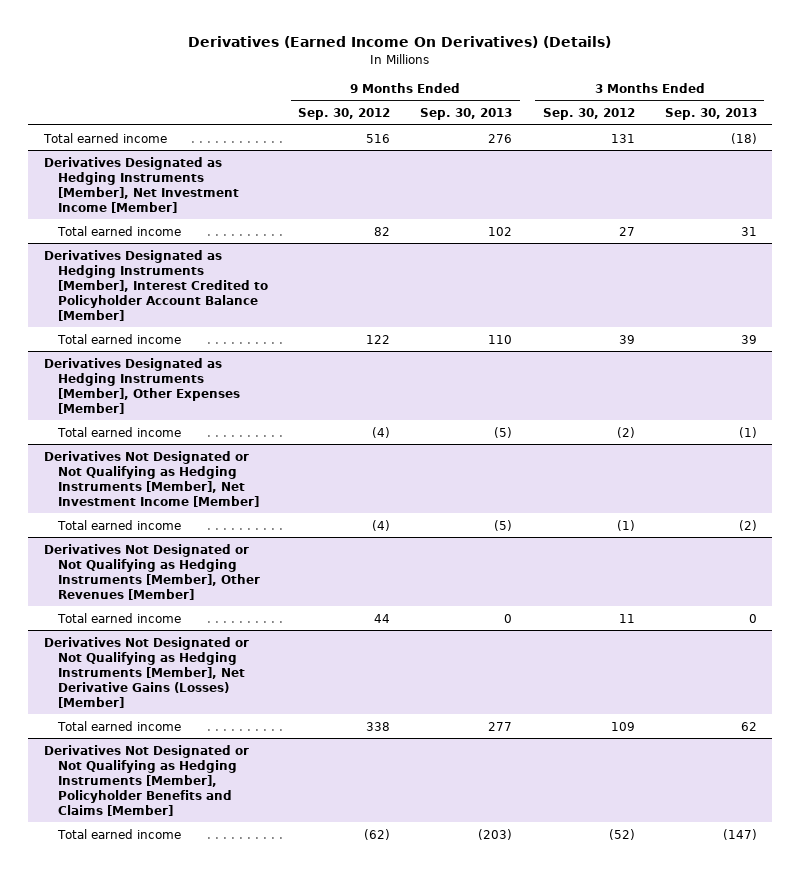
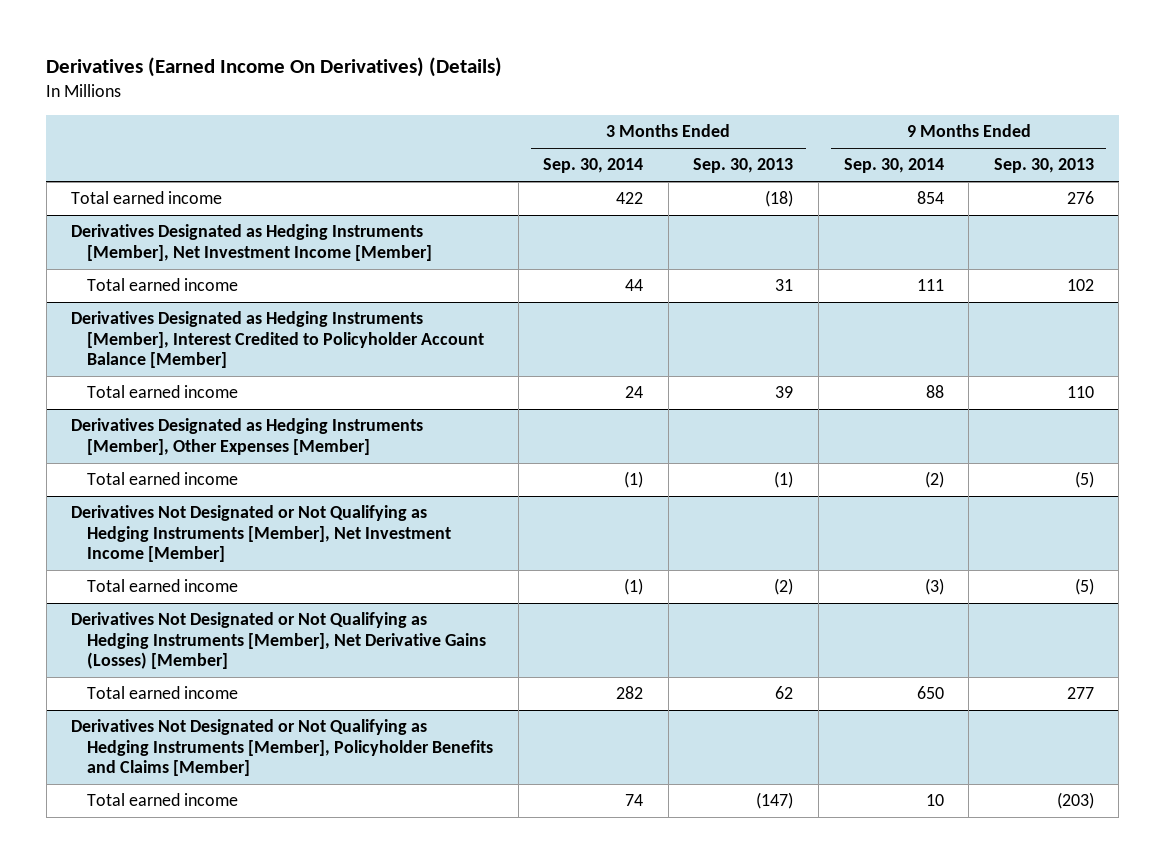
[298,108,391,121] Sep. 30, 2012 -> none
[542,108,635,121] Sep. 30, 2012 -> none
none -> [543,158,644,174] Sep. 30, 2014
none -> [843,158,944,174] Sep. 30, 2014
[43,543,260,600] Derivatives Not Designated or Not Qualifying as Hedging Instruments [Member], Other Revenues [Member] -> none
[56,612,181,623] Total earned income -> none

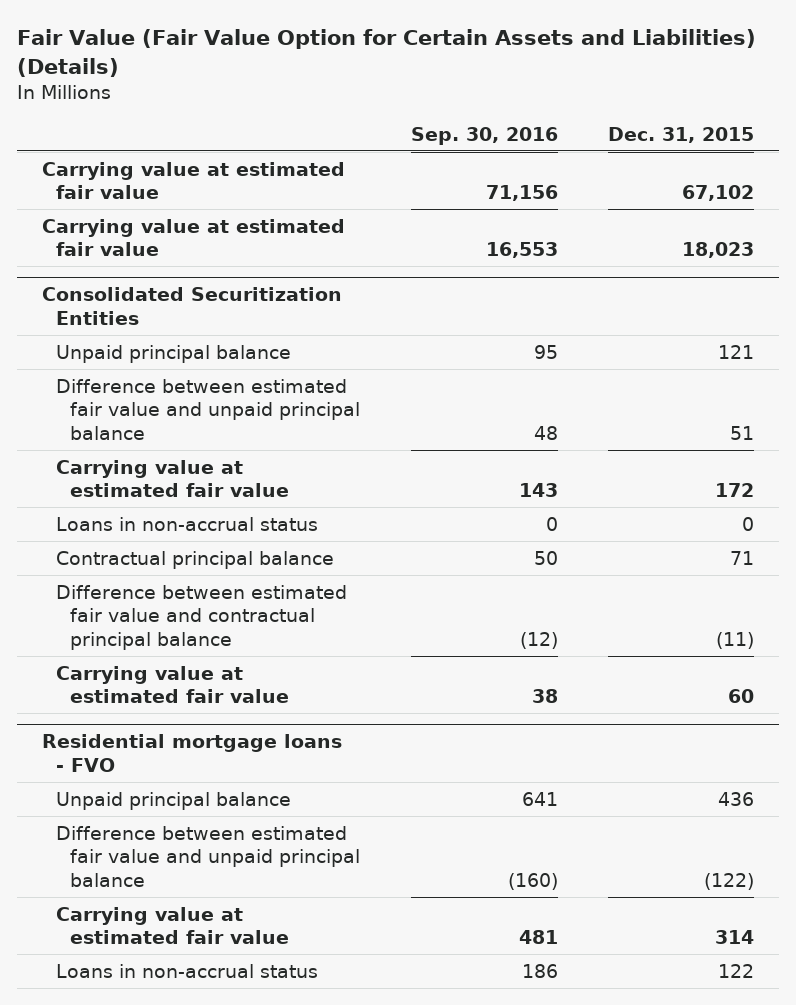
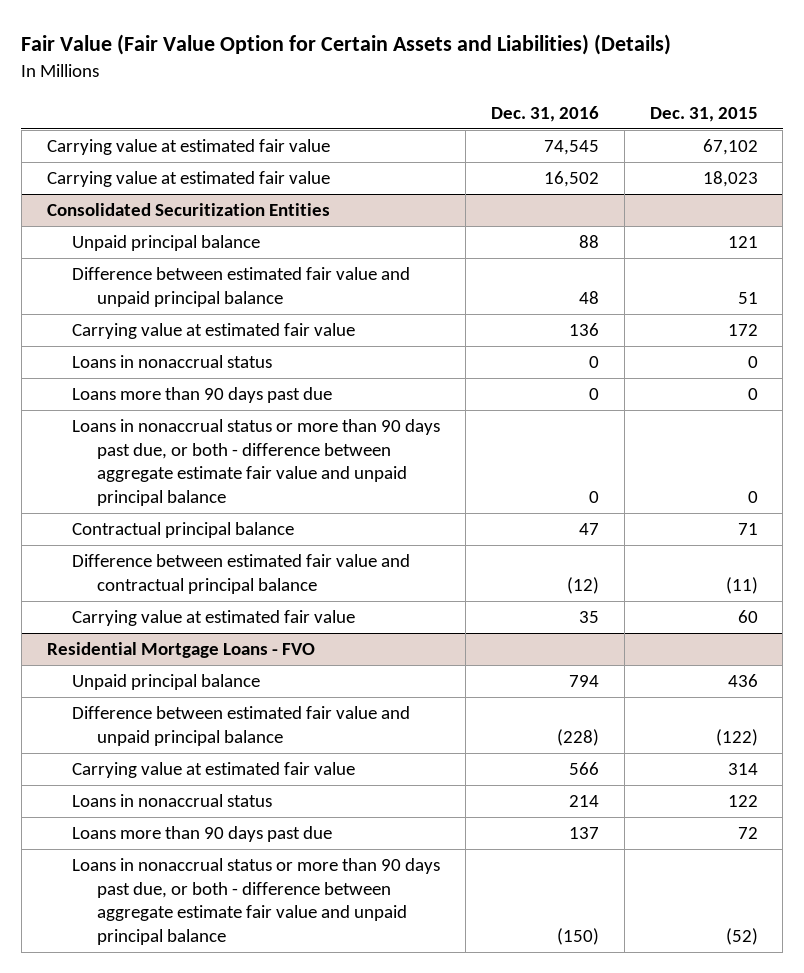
[410,126,558,145] Sep. 30, 2016 -> none
none -> [490,105,599,122] Dec. 31, 2016
[56,516,319,531] Loans in non-accrual status -> [71,355,272,369] Loans in nonaccrual status
none -> [71,387,332,404] Loans more than 90 days past due
none -> [71,419,440,506] Loans in nonaccrual status or more than 90 days past due, or both - difference between aggregate estimate fair value and unpaid principal balance
[42,734,343,772] Residential mortgage loans - FVO -> [46,642,315,659] Residential Mortgage Loans - FVO
[56,963,319,978] Loans in non-accrual status -> [71,794,272,808] Loans in nonaccrual status
none -> [71,826,332,843] Loans more than 90 days past due
none -> [71,858,440,945] Loans in nonaccrual status or more than 90 days past due, or both - difference between aggregate estimate fair value and unpaid principal balance

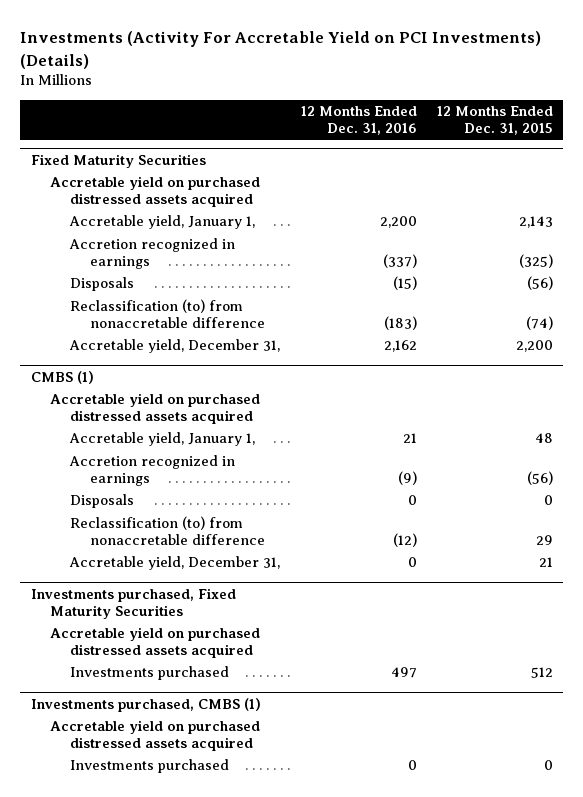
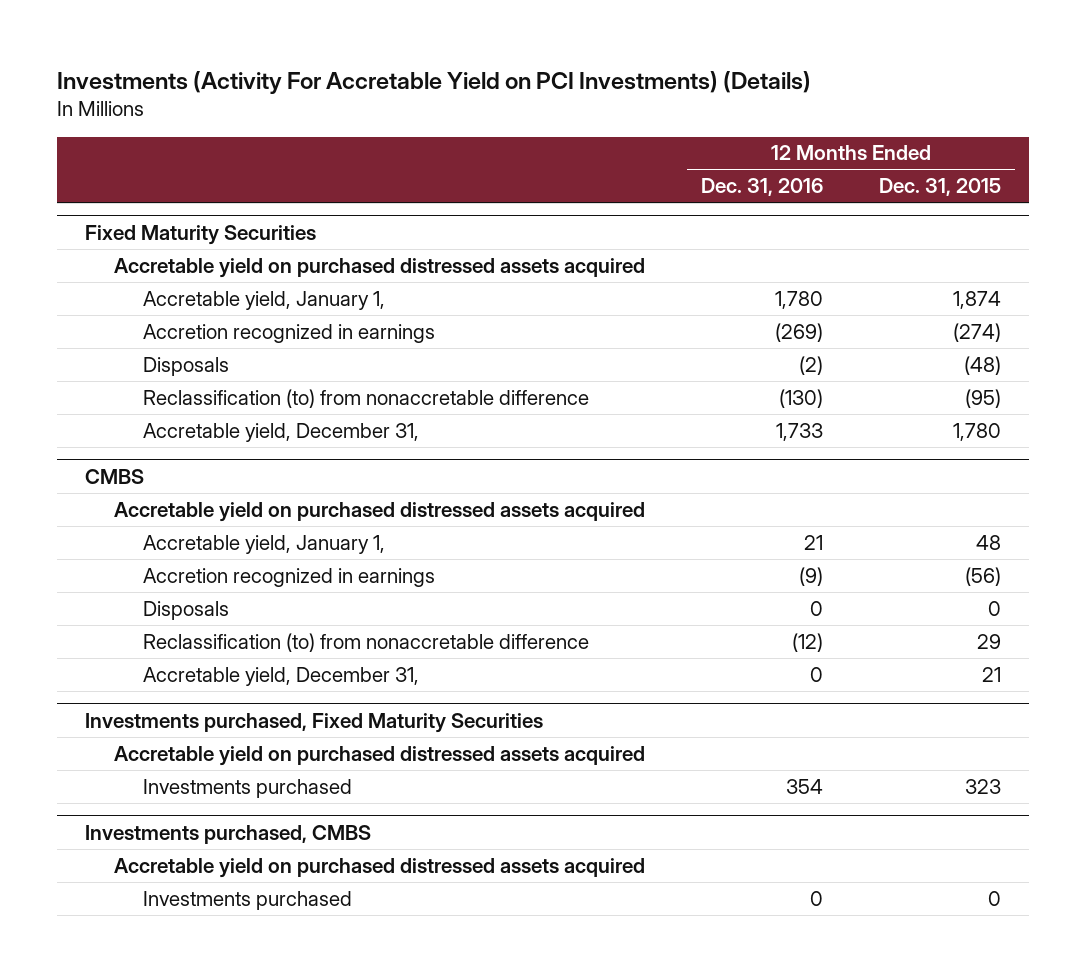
[379,216,417,229] 2,200 -> [774,290,823,309] 1,780
[518,216,553,229] 2,143 -> [952,290,1001,309] 1,874
[382,254,417,269] (337) -> [774,322,823,342] (269)
[518,254,553,269] (325) -> [952,322,1001,342] (274)
[392,276,417,291] (15) -> [798,355,823,375] (2)
[526,276,553,291] (56) -> [963,355,1001,375] (48)
[383,316,417,331] (183) -> [778,388,823,408] (130)
[525,316,553,331] (74) -> [964,388,1001,408] (95)
[383,340,417,353] 2,162 -> [775,422,823,441] 1,733
[515,340,553,353] 2,200 -> [952,422,1001,441] 1,780
[30,370,94,384] CMBS (1) -> [84,468,144,484] CMBS
[390,667,417,679] 497 -> [785,778,823,794] 354
[530,667,553,679] 512 -> [964,778,1001,794] 323
[30,697,261,712] Investments purchased, CMBS (1) -> [84,824,371,844] Investments purchased, CMBS

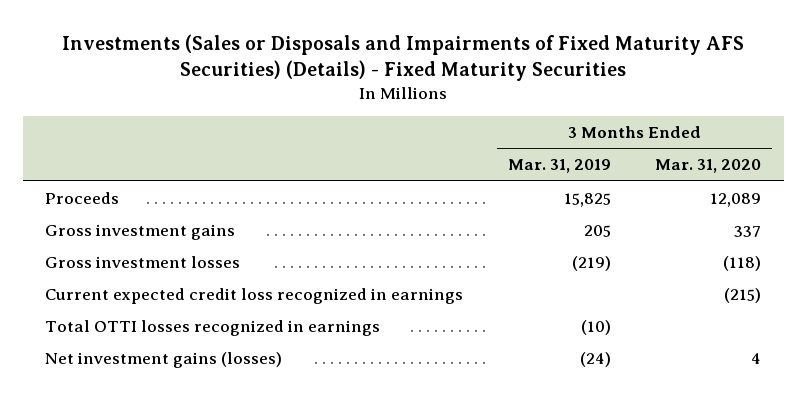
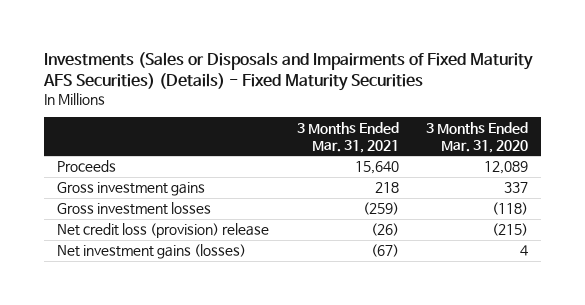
[507,159,611,174] Mar. 31, 2019 -> none
none -> [296,121,399,153] 3 Months Ended Mar. 31, 2021
[45,319,381,336] Total OTTI losses recognized in earnings -> none
[45,287,464,304] Current expected credit loss recognized in earnings -> [57,223,270,239] Net credit loss (provision) release

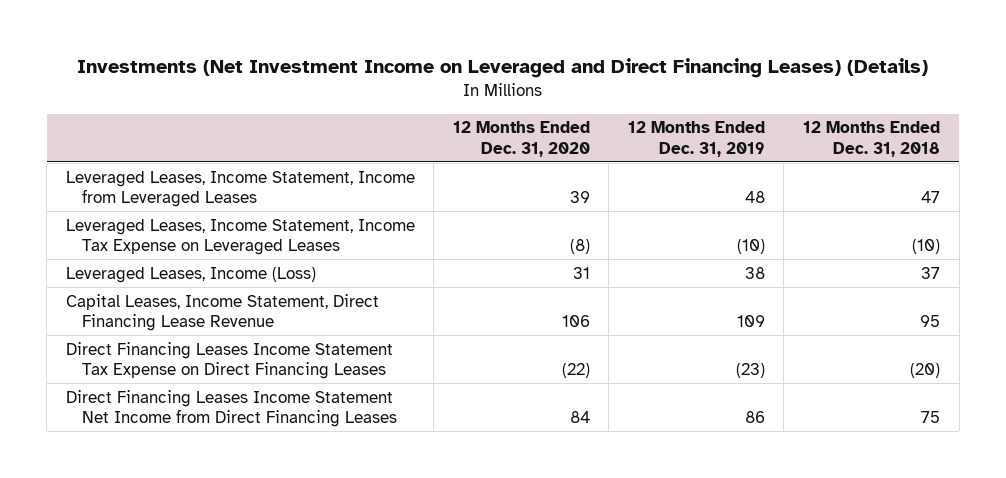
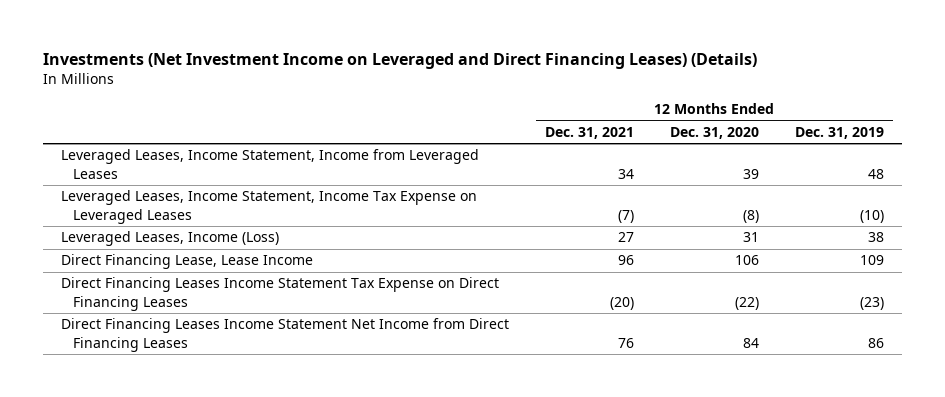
[803,121,941,157] 12 Months Ended Dec. 31, 2018 -> none
none -> [544,126,634,139] Dec. 31, 2021
[65,293,379,331] Capital Leases, Income Statement, Direct Financing Lease Revenue -> [60,254,313,270] Direct Financing Lease, Lease Income

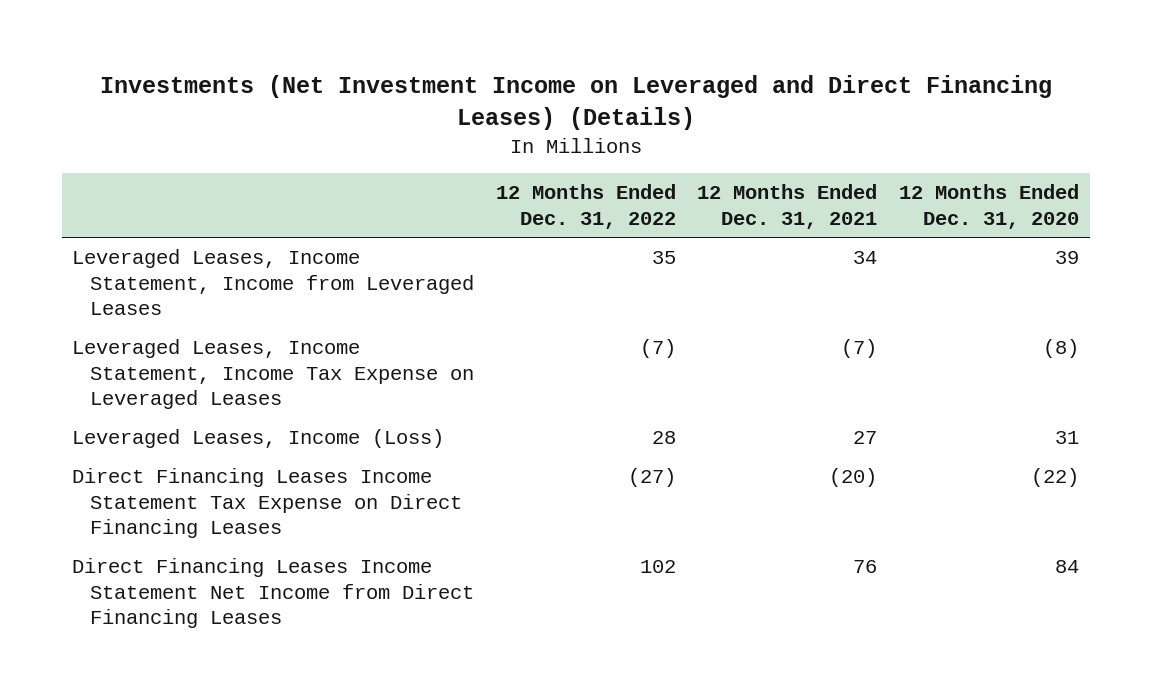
[795,126,885,139] Dec. 31, 2019 -> none
none -> [495,184,676,229] 12 Months Ended Dec. 31, 2022
[60,254,313,270] Direct Financing Lease, Lease Income -> none

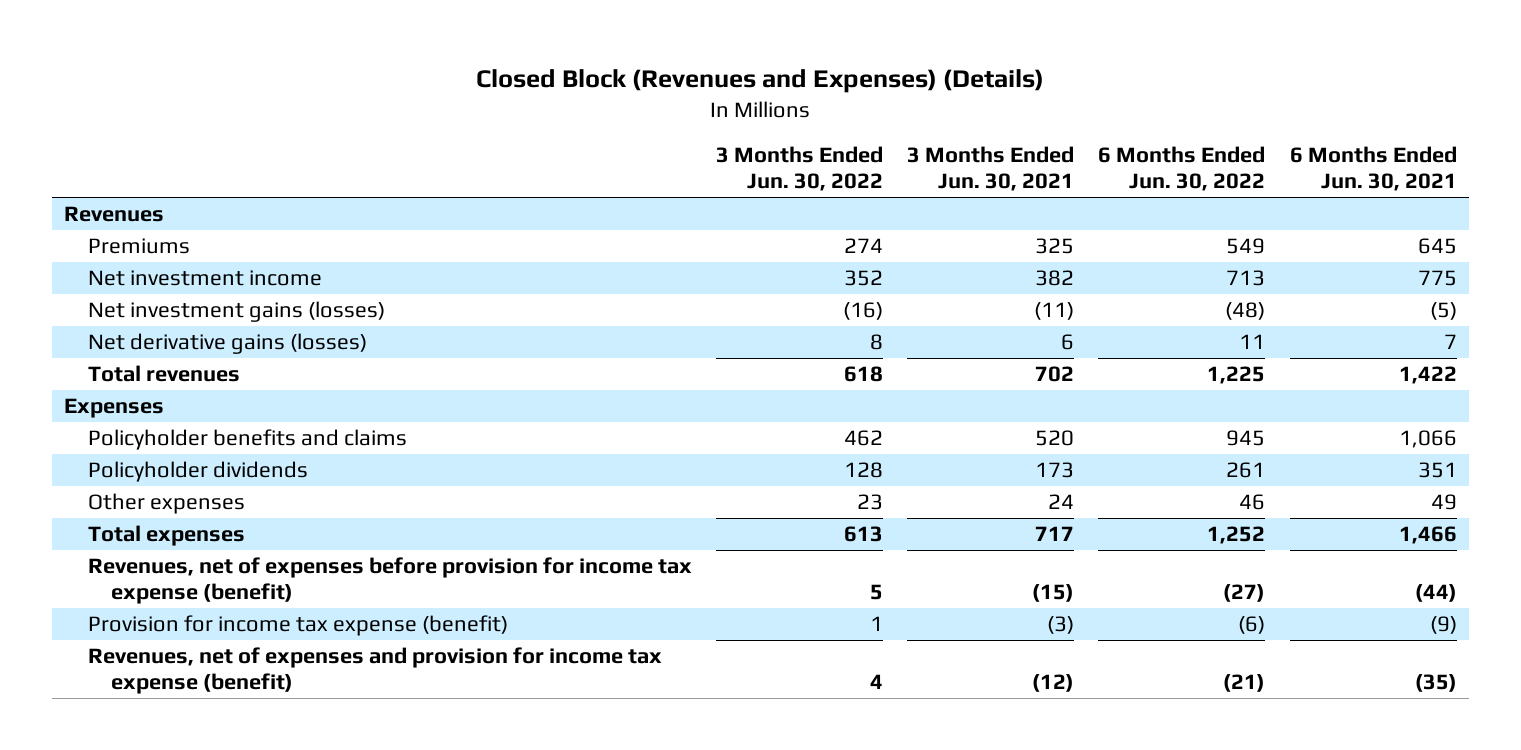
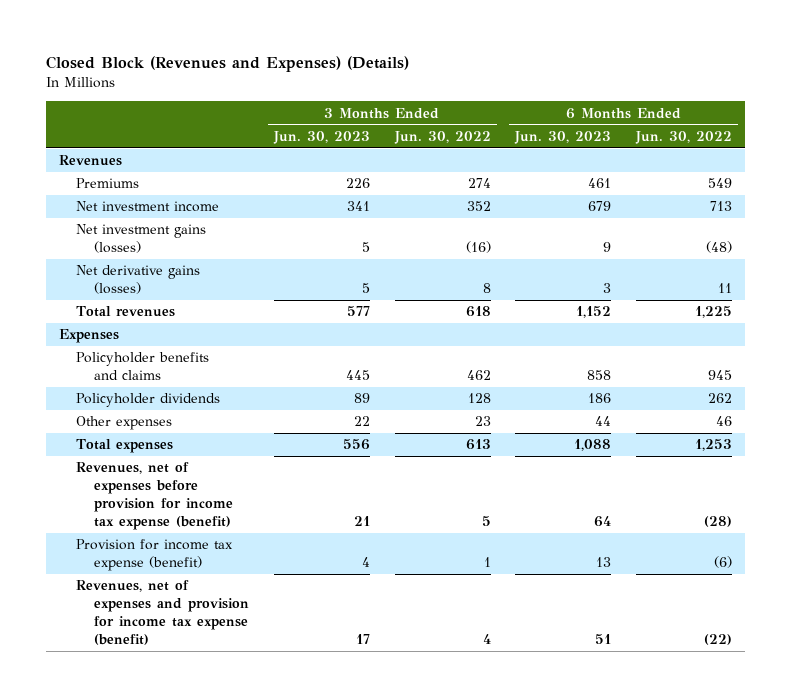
[907,146,1075,192] 3 Months Ended Jun. 30, 2021 -> none
[1289,146,1457,192] 6 Months Ended Jun. 30, 2021 -> none
none -> [272,130,370,144] Jun. 30, 2023
none -> [514,130,612,144] Jun. 30, 2023
[1226,462,1266,479] 261 -> [708,393,733,404] 262
[1207,526,1266,545] 1,252 -> [695,439,733,452] 1,253
[1223,584,1266,603] (27) -> [704,516,733,528] (28)
[1223,674,1266,693] (21) -> [704,634,733,646] (22)

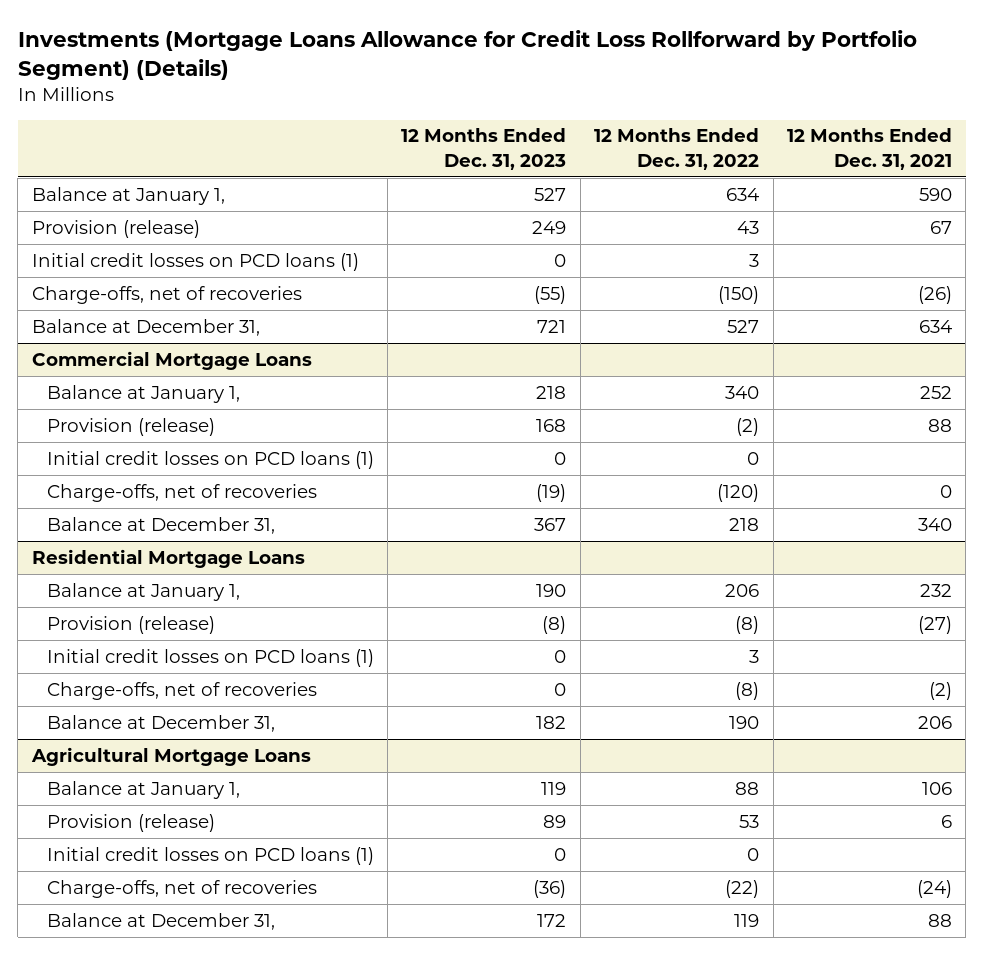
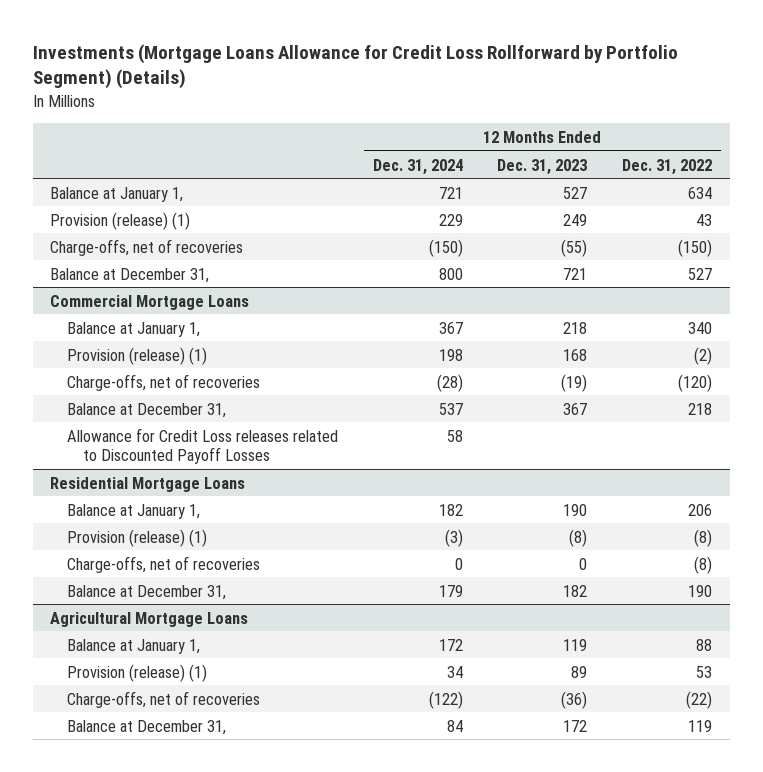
[786,128,952,170] 12 Months Ended Dec. 31, 2021 -> none
none -> [372,158,463,175] Dec. 31, 2024
[31,252,359,271] Initial credit losses on PCD loans (1) -> none
[31,219,200,238] Provision (release) -> [50,211,191,230] Provision (release) (1)
[46,450,374,469] Initial credit losses on PCD loans (1) -> none
[46,417,215,436] Provision (release) -> [66,346,207,365] Provision (release) (1)
none -> [66,427,338,464] Allowance for Credit Loss releases related to Discounted Payoff Losses
[46,648,374,667] Initial credit losses on PCD loans (1) -> none
[46,615,215,634] Provision (release) -> [66,528,207,547] Provision (release) (1)
[46,846,374,865] Initial credit losses on PCD loans (1) -> none
[46,813,215,832] Provision (release) -> [66,663,207,682] Provision (release) (1)

